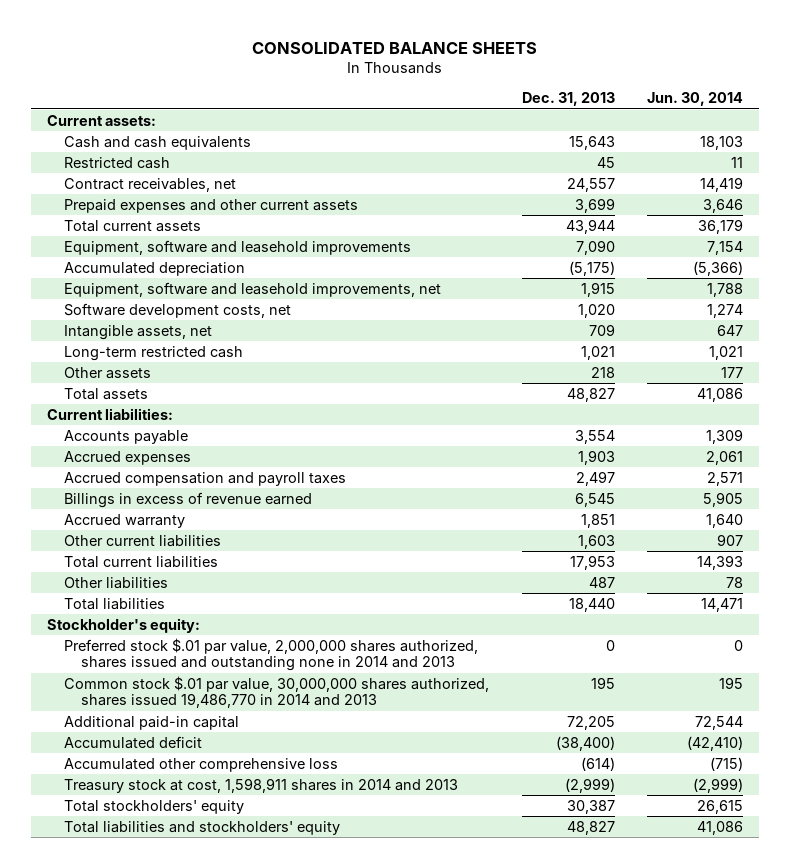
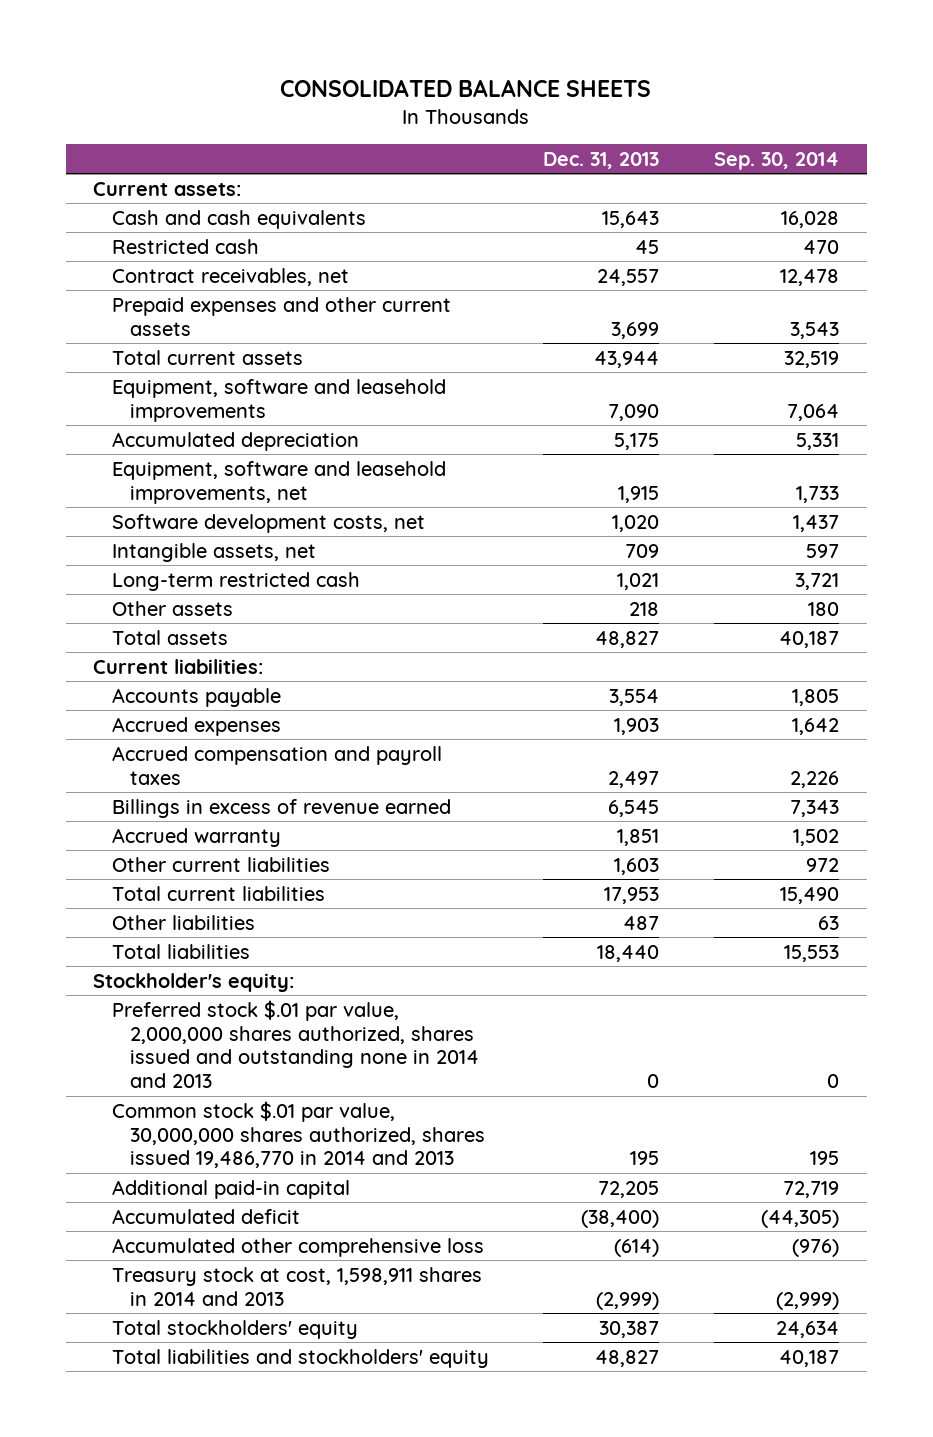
[646,92,743,107] Jun. 30, 2014 -> none
none -> [714,151,840,170] Sep. 30, 2014
[568,260,615,276] (5,175) -> [614,432,660,450] 5,175

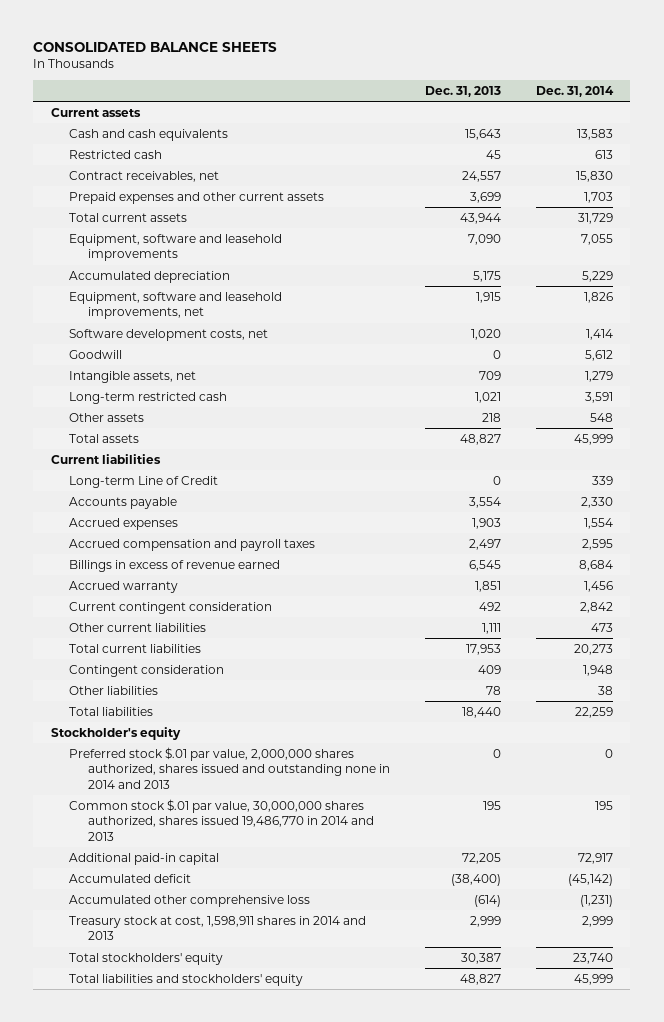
[714,151,840,170] Sep. 30, 2014 -> none
none -> [535,85,614,97] Dec. 31, 2014
[93,181,242,196] Current assets: -> [50,107,141,117] Current assets
none -> [69,349,123,359] Goodwill
[93,658,264,674] Current liabilities: -> [50,453,161,464] Current liabilities
none -> [69,475,219,488] Long-term Line of Credit
none -> [69,601,273,614] Current contingent consideration
[614,857,660,875] 1,603 -> [481,622,501,634] 1,111
none -> [69,664,225,677] Contingent consideration
[623,915,660,930] 487 -> [485,685,501,695] 78
[93,972,295,992] Stockholder's equity: -> [50,726,181,740] Stockholder's equity
[596,1291,660,1310] (2,999) -> [469,915,501,927] 2,999

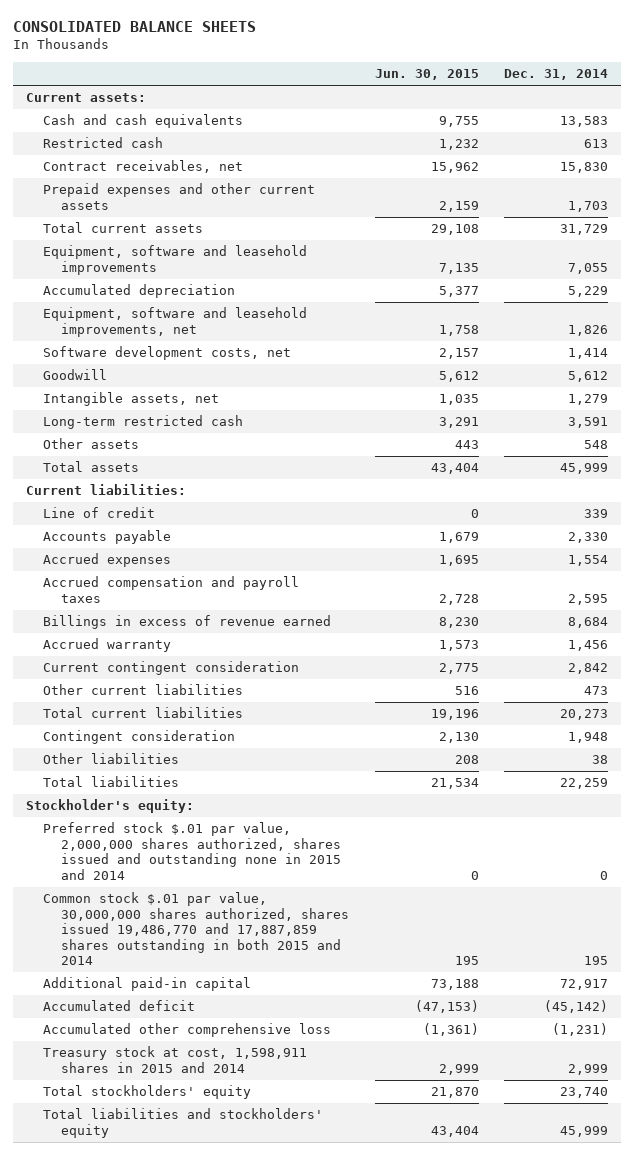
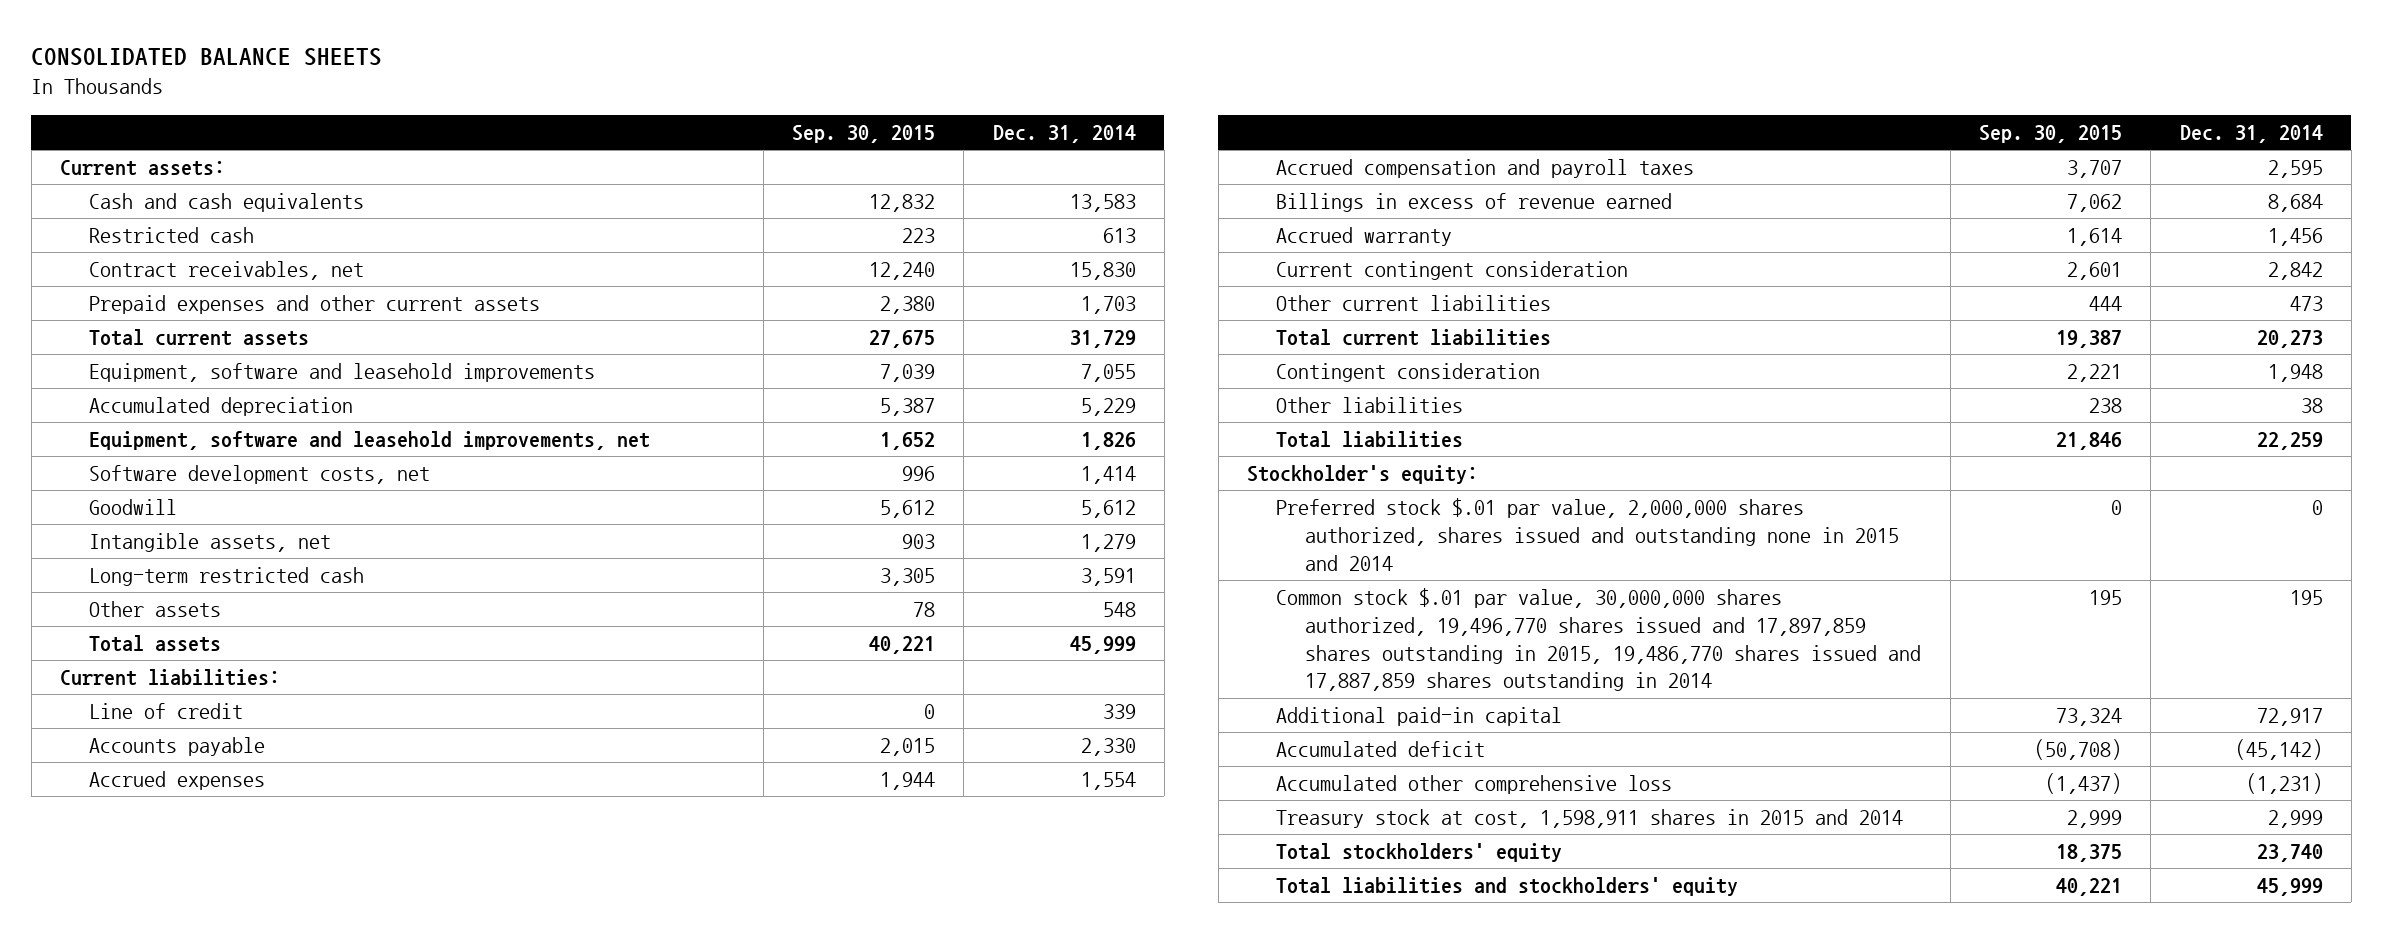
[374,69,479,81] Jun. 30, 2015 -> none
none -> [791,124,935,143] Sep. 30, 2015
[43,892,349,966] Common stock $.01 par value, 30,000,000 shares authorized, shares issued 19,486,770 and 17,887,859 shares outstanding in both 2015 and 2014 -> [1276,588,1922,692] Common stock $.01 par value, 30,000,000 shares authorized, 19,496,770 shares issued and 17,897,859 shares outstanding in 2015, 19,486,770 shares issued and 17,887,859 shares outstanding in 2014

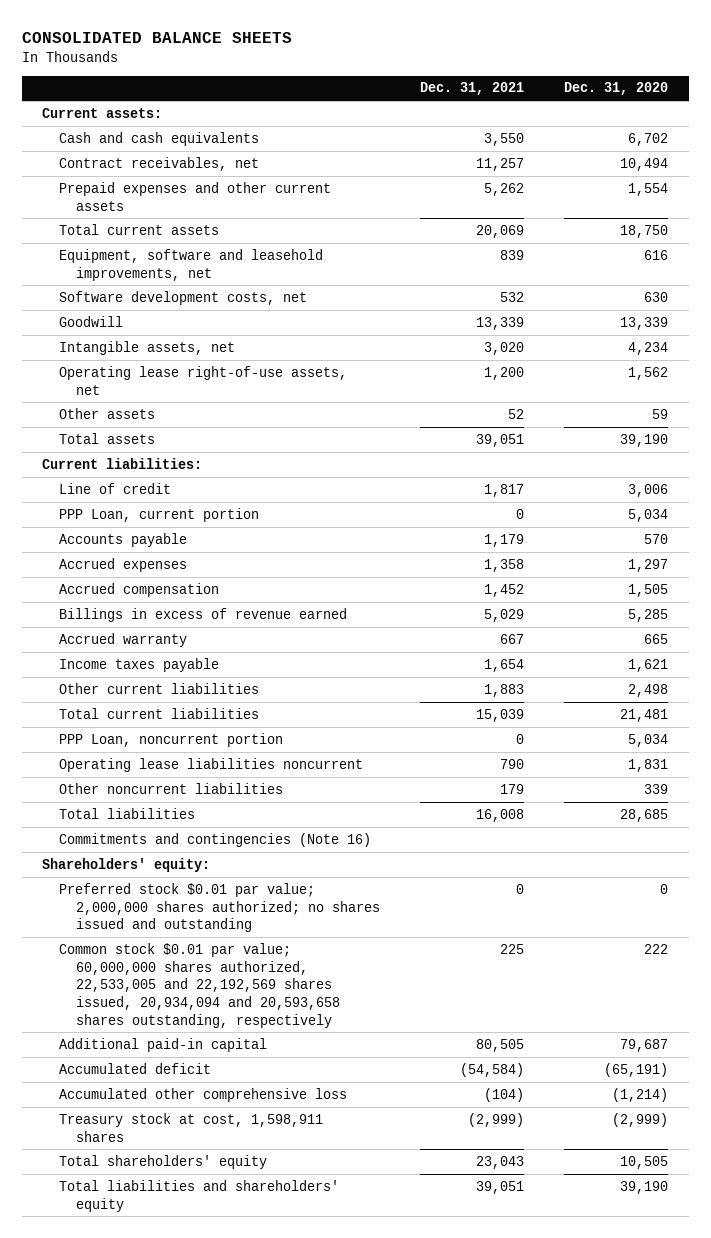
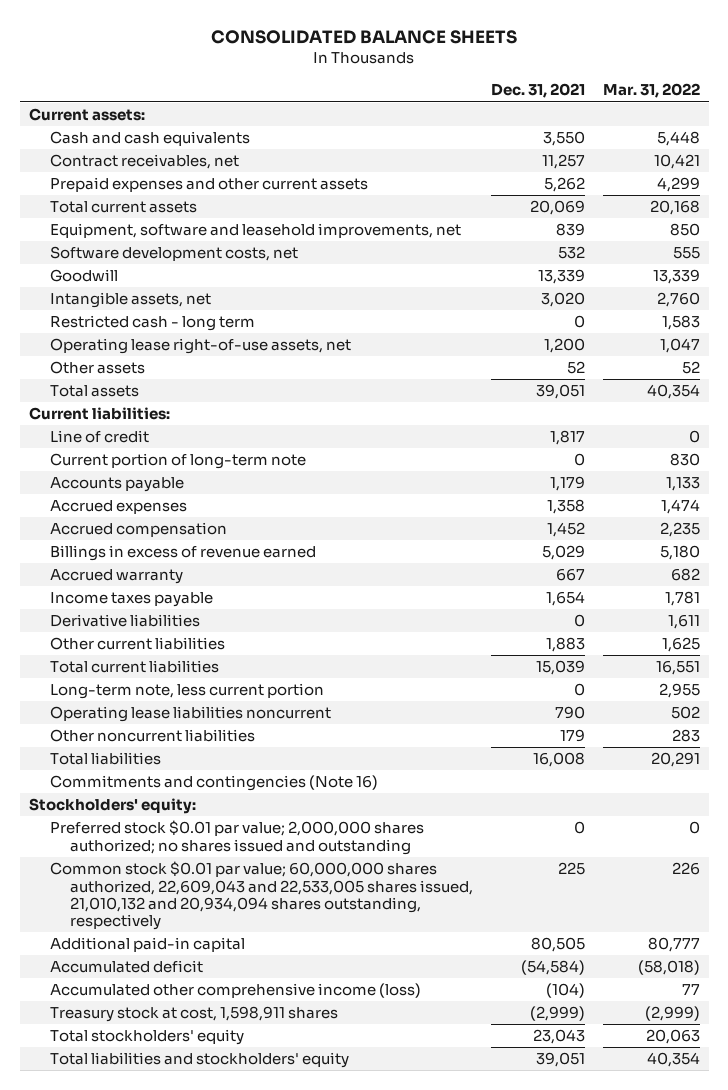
[564,82,669,96] Dec. 31, 2020 -> none
none -> [602,83,700,99] Mar. 31, 2022
none -> [49,315,255,332] Restricted cash - long term
[59,507,260,522] PPP Loan, current portion -> none
none -> [49,453,306,470] Current portion of long-term note
none -> [49,614,200,628] Derivative liabilities
[59,732,284,747] PPP Loan, noncurrent portion -> [49,683,324,700] Long-term note, less current portion
[42,857,211,872] Shareholders' equity: -> [28,798,196,815] Stockholders' equity:
[59,942,341,1028] Common stock $0.01 par value; 60,000,000 shares authorized, 22,533,005 and 22,192,569 shares issued, 20,934,094 and 20,593,658 shares outstanding, respectively -> [49,861,474,931] Common stock $0.01 par value; 60,000,000 shares authorized, 22,609,043 and 22,533,005 shares issued, 21,010,132 and 20,934,094 shares outstanding, respectively
[59,1087,348,1102] Accumulated other comprehensive loss -> [49,983,421,999] Accumulated other comprehensive income (loss)
[59,1154,268,1169] Total shareholders' equity -> [49,1029,244,1046] Total stockholders' equity
[59,1179,340,1212] Total liabilities and shareholders' equity -> [49,1052,349,1069] Total liabilities and stockholders' equity

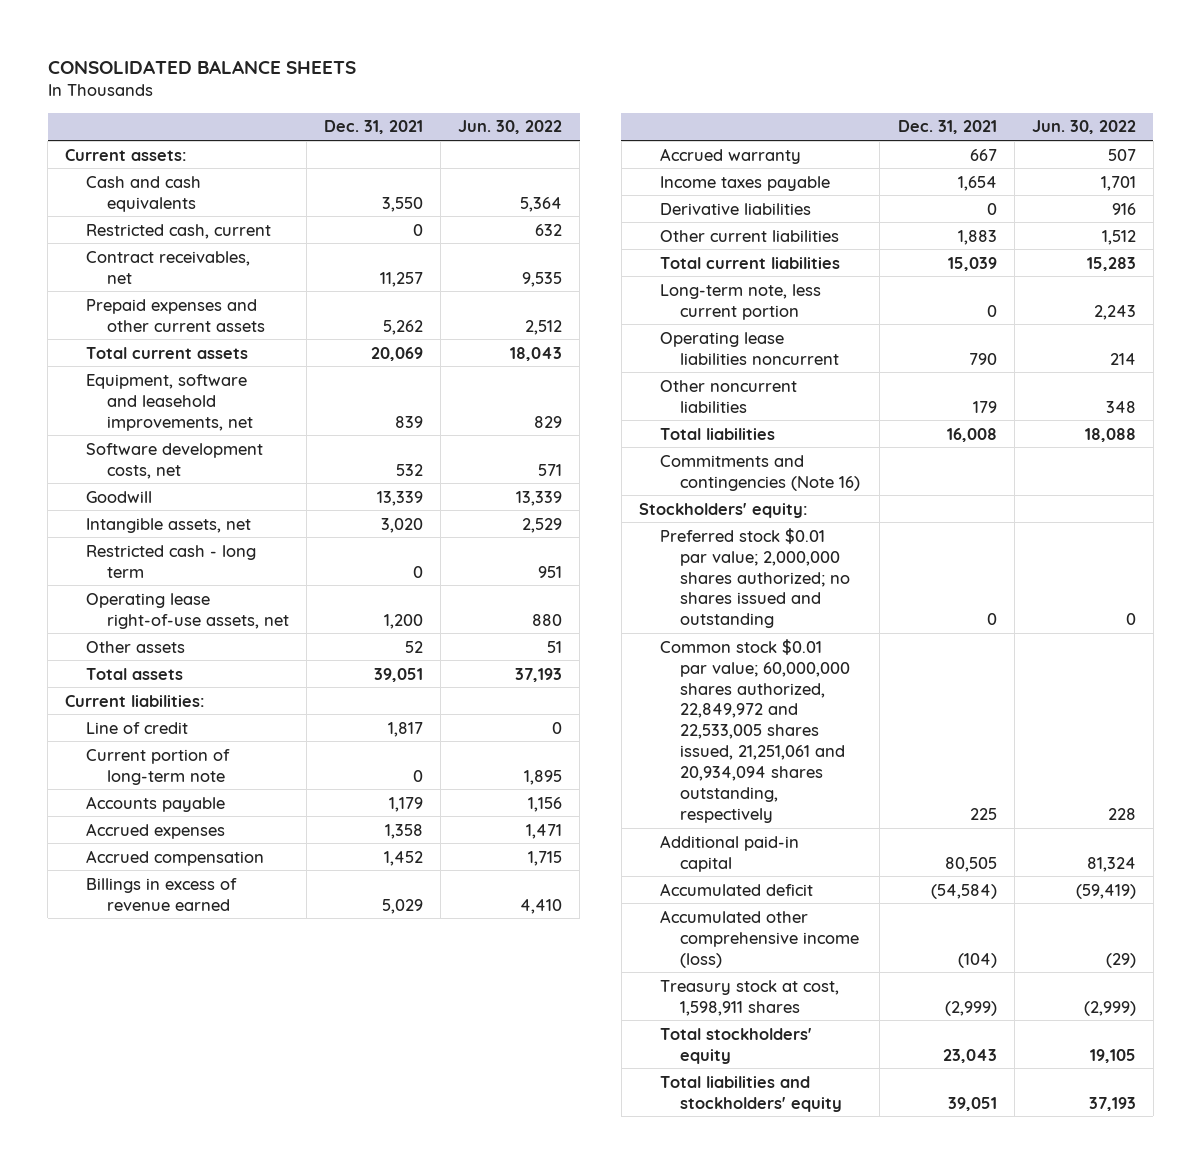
[602,83,700,99] Mar. 31, 2022 -> none
none -> [458,120,563,135] Jun. 30, 2022
none -> [85,223,271,239] Restricted cash, current
[49,861,474,931] Common stock $0.01 par value; 60,000,000 shares authorized, 22,609,043 and 22,533,005 shares issued, 21,010,132 and 20,934,094 shares outstanding, respectively -> [659,638,851,824] Common stock $0.01 par value; 60,000,000 shares authorized, 22,849,972 and 22,533,005 shares issued, 21,251,061 and 20,934,094 shares outstanding, respectively

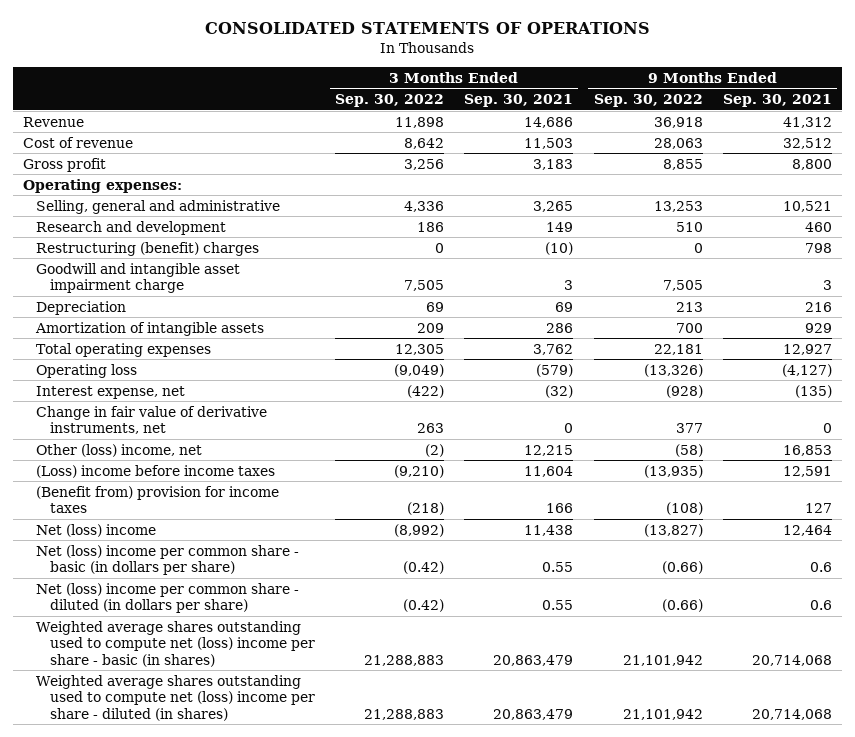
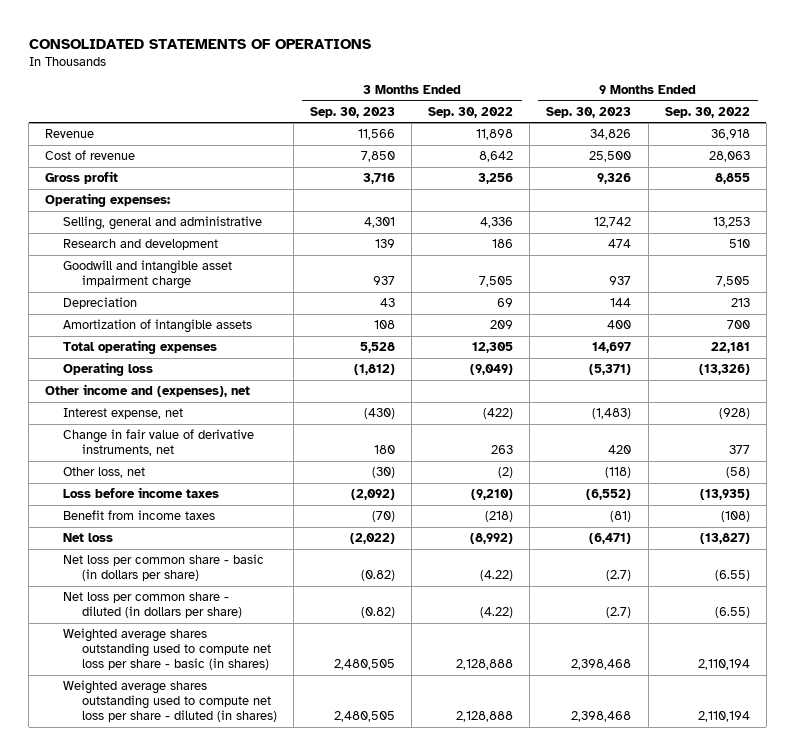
[464,94,574,108] Sep. 30, 2021 -> none
[722,94,832,108] Sep. 30, 2021 -> none
none -> [309,106,395,118] Sep. 30, 2023
none -> [546,106,632,118] Sep. 30, 2023
[36,241,260,256] Restructuring (benefit) charges -> none
none -> [45,384,251,398] Other income and (expenses), net
[36,443,203,457] Other (loss) income, net -> [63,467,146,479] Other loss, net
[36,464,276,478] (Loss) income before income taxes -> [63,487,220,499] Loss before income taxes
[36,485,280,514] (Benefit from) provision for income taxes -> [63,510,216,521] Benefit from income taxes
[36,523,157,537] Net (loss) income -> [63,533,114,543] Net loss
[36,544,300,576] Net (loss) income per common share - basic (in dollars per share) -> [63,554,265,582] Net loss per common share - basic (in dollars per share)
[403,561,445,575] (0.42) -> [480,570,514,582] (4.22)
[661,561,703,575] (0.66) -> [714,570,750,582] (6.55)
[36,582,300,614] Net (loss) income per common share - diluted (in dollars per share) -> [63,592,242,619] Net loss per common share - diluted (in dollars per share)
[403,599,445,613] (0.42) -> [480,607,514,619] (4.22)
[661,599,703,613] (0.66) -> [714,607,750,619] (6.55)
[36,620,315,667] Weighted average shares outstanding used to compute net (loss) income per share - basic (in shares) -> [63,628,271,671] Weighted average shares outstanding used to compute net loss per share - basic (in shares)
[364,654,445,666] 21,288,883 -> [456,659,514,671] 2,128,888
[622,654,703,666] 21,101,942 -> [697,659,750,671] 2,110,194
[36,674,315,721] Weighted average shares outstanding used to compute net (loss) income per share - diluted (in shares) -> [63,680,277,723] Weighted average shares outstanding used to compute net loss per share - diluted (in shares)
[364,708,445,720] 21,288,883 -> [456,711,514,723] 2,128,888
[622,708,703,720] 21,101,942 -> [697,711,750,723] 2,110,194

